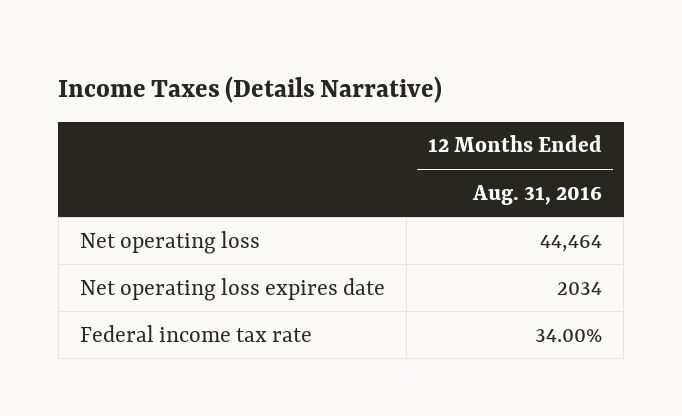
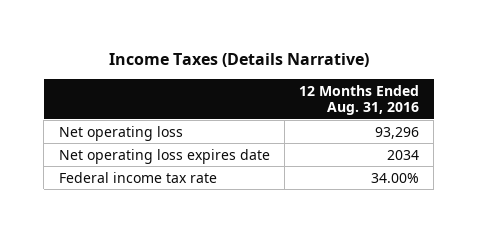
[540,234,603,252] 44,464 -> [374,126,419,139] 93,296

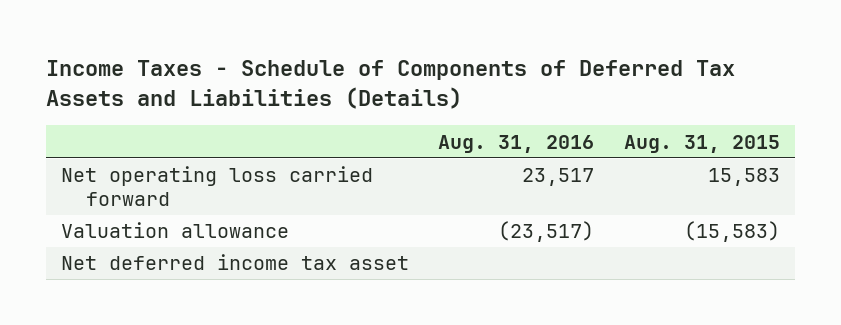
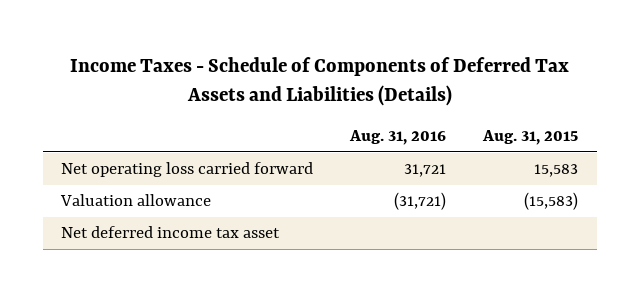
[522,168,595,187] 23,517 -> [404,164,447,178] 31,721
[498,221,595,243] (23,517) -> [394,192,447,211] (31,721)

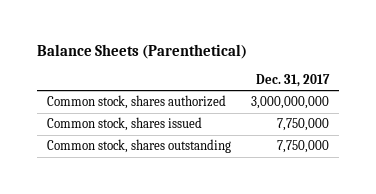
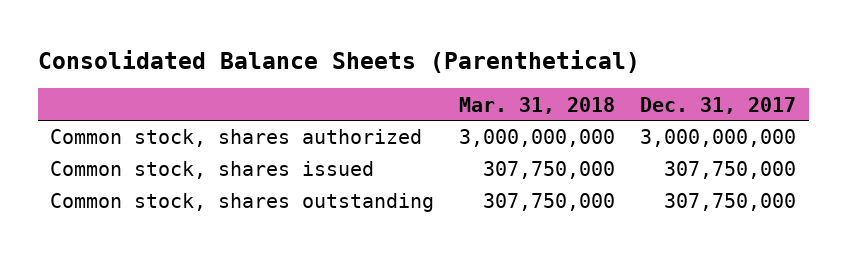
[36,44,247,60] Balance Sheets (Parenthetical) -> [37,49,640,73] Consolidated Balance Sheets (Parenthetical)
none -> [459,96,616,114] Mar. 31, 2018
[276,118,329,132] 7,750,000 -> [664,161,797,180] 307,750,000
[276,140,329,154] 7,750,000 -> [664,193,797,212] 307,750,000

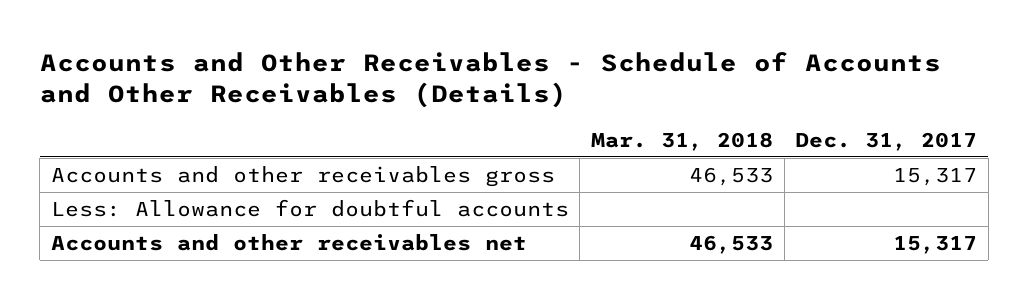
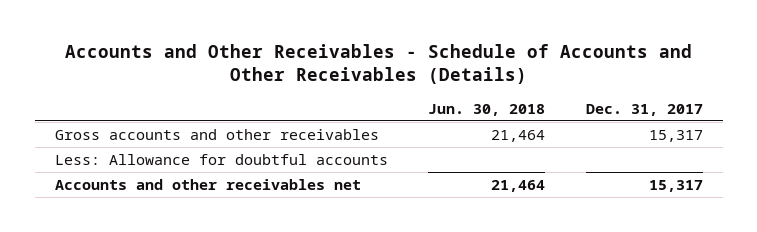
[590,131,773,151] Mar. 31, 2018 -> none
none -> [428,103,546,116] Jun. 30, 2018
[50,166,555,188] Accounts and other receivables gross -> [54,128,379,140] Gross accounts and other receivables

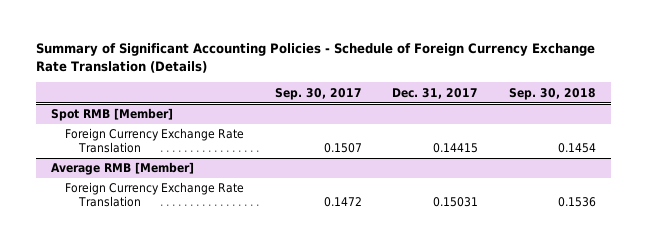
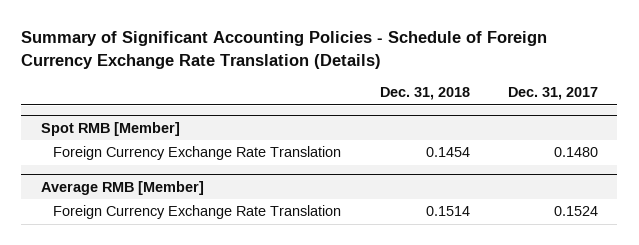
[274,87,362,100] Sep. 30, 2017 -> none
[508,87,596,100] Sep. 30, 2018 -> none
none -> [379,87,470,101] Dec. 31, 2018
[433,142,479,153] 0.14415 -> [554,147,599,158] 0.1480
[433,196,479,207] 0.15031 -> [554,206,599,217] 0.1524

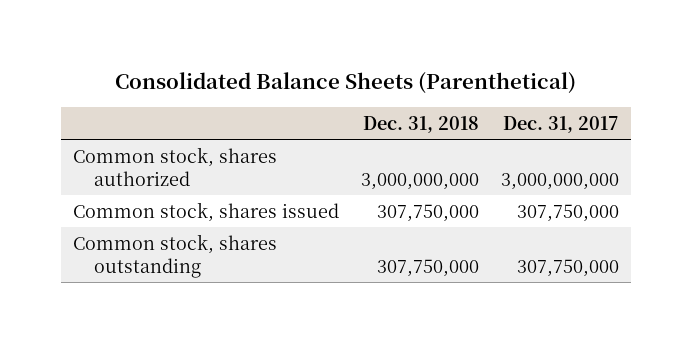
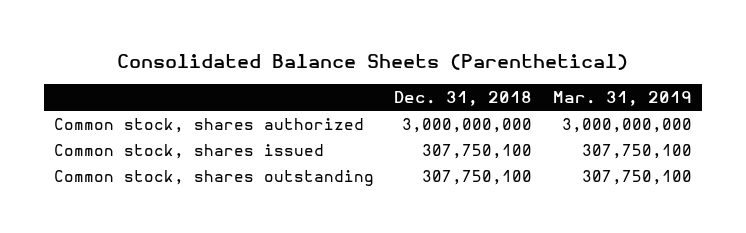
[503,115,620,133] Dec. 31, 2017 -> none
none -> [552,91,692,107] Mar. 31, 2019
[377,203,480,222] 307,750,000 -> [422,144,533,160] 307,750,100
[377,258,480,277] 307,750,000 -> [422,170,533,186] 307,750,100

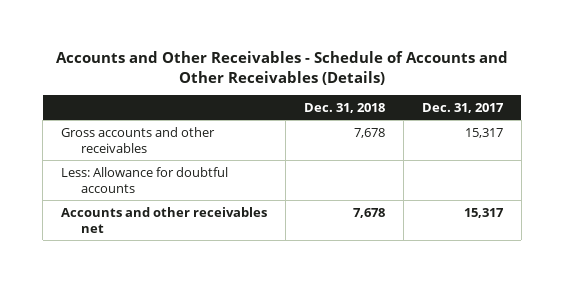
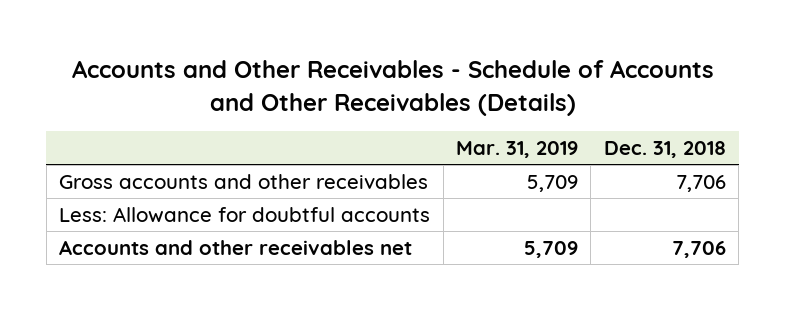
[421,102,504,113] Dec. 31, 2017 -> none
none -> [456,141,579,159] Mar. 31, 2019
[354,127,386,138] 7,678 -> [675,174,726,192] 7,706
[353,207,386,218] 7,678 -> [671,240,726,258] 7,706

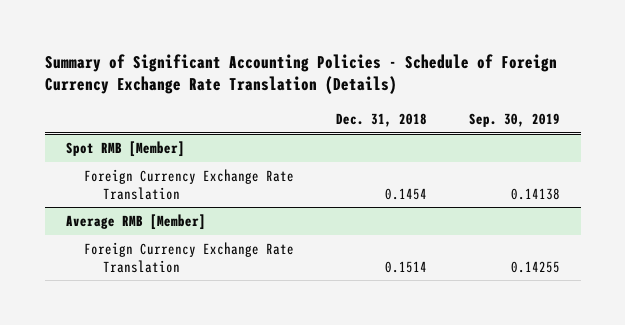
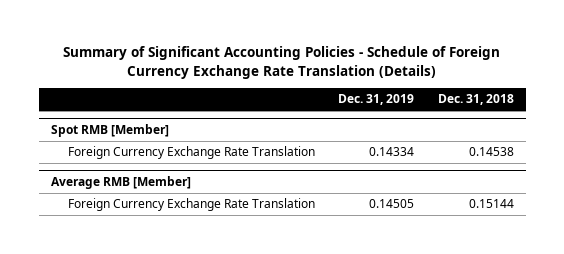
[468,112,560,127] Sep. 30, 2019 -> none
none -> [338,94,415,106] Dec. 31, 2019
[385,187,428,200] 0.1454 -> [468,147,514,157] 0.14538
[385,260,428,273] 0.1514 -> [468,199,514,209] 0.15144

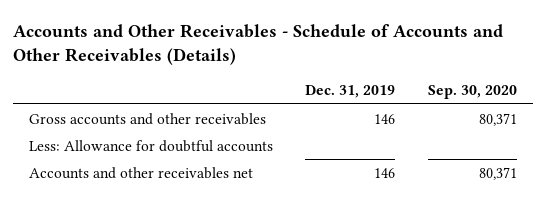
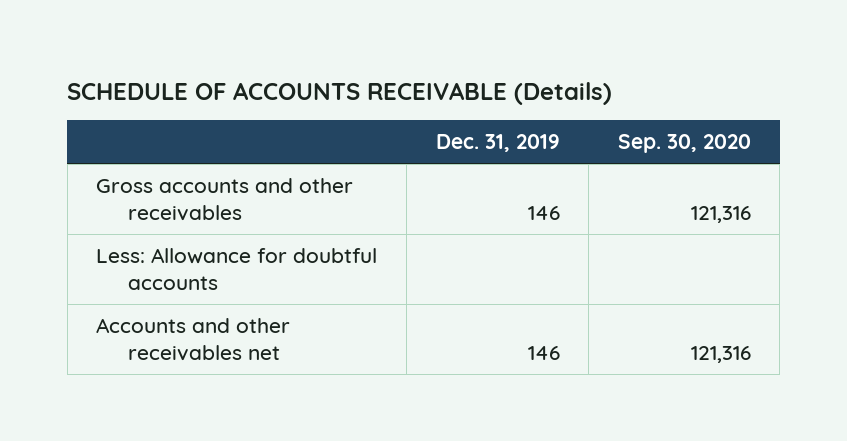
[12,23,503,65] Accounts and Other Receivables - Schedule of Accounts and Other Receivables (Details) -> [67,81,613,105] SCHEDULE OF ACCOUNTS RECEIVABLE (Details)
[478,112,517,126] 80,371 -> [690,205,751,223] 121,316
[478,166,517,180] 80,371 -> [690,345,751,363] 121,316

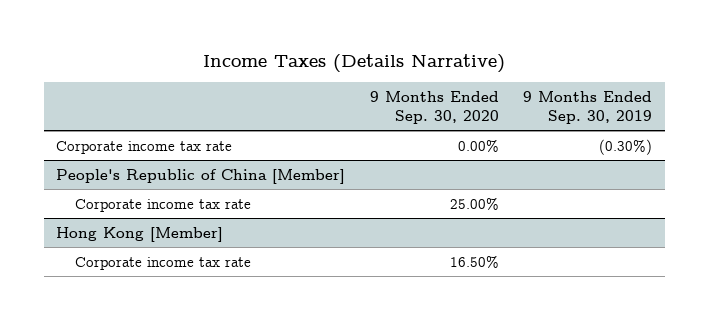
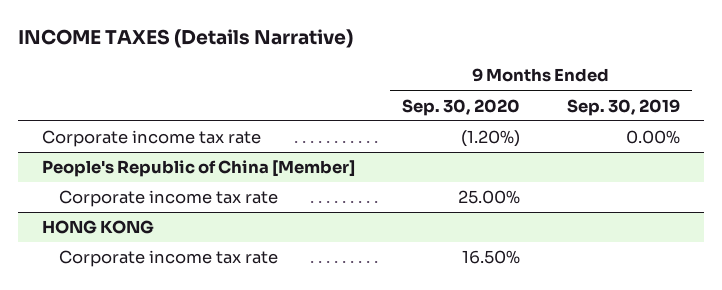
[203,54,506,74] Income Taxes (Details Narrative) -> [18,28,354,48] INCOME TAXES (Details Narrative)
[457,138,499,152] 0.00% -> [460,130,520,148] (1.20%)
[599,138,653,155] (0.30%) -> [625,130,680,145] 0.00%
[56,226,224,242] Hong Kong [Member] -> [41,220,154,235] HONG KONG

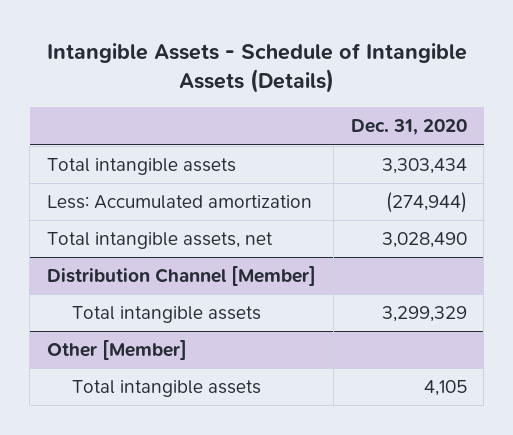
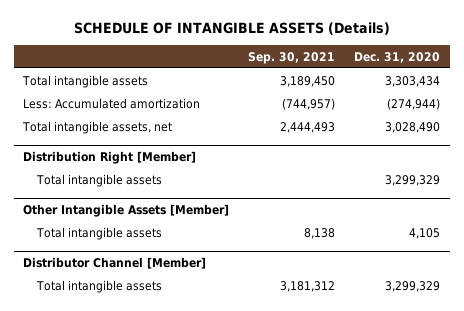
[46,43,467,94] Intangible Assets - Schedule of Intangible Assets (Details) -> [73,21,390,35] SCHEDULE OF INTANGIBLE ASSETS (Details)
none -> [248,51,336,64] Sep. 30, 2021
[46,266,316,287] Distribution Channel [Member] -> [23,151,197,165] Distribution Right [Member]
[46,340,187,361] Other [Member] -> [23,204,230,218] Other Intangible Assets [Member]
none -> [23,257,207,270] Distributor Channel [Member]
none -> [36,280,163,294] Total intangible assets

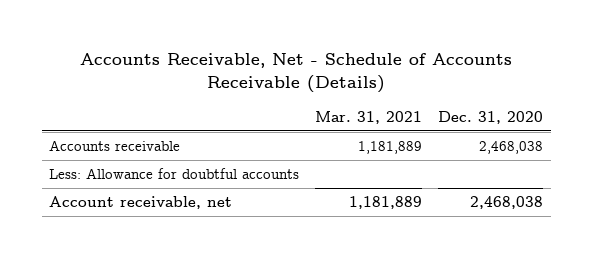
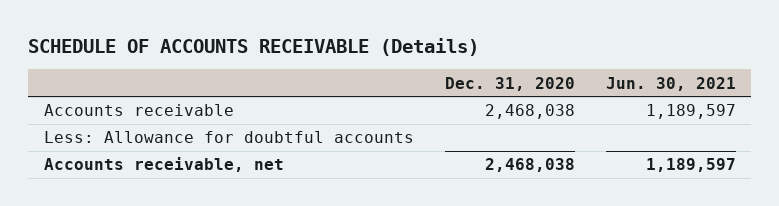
[80,52,513,94] Accounts Receivable, Net - Schedule of Accounts Receivable (Details) -> [28,38,480,57] SCHEDULE OF ACCOUNTS RECEIVABLE (Details)
[315,111,423,125] Mar. 31, 2021 -> none
none -> [605,76,736,91] Jun. 30, 2021
[49,196,233,210] Account receivable, net -> [43,157,284,173] Accounts receivable, net

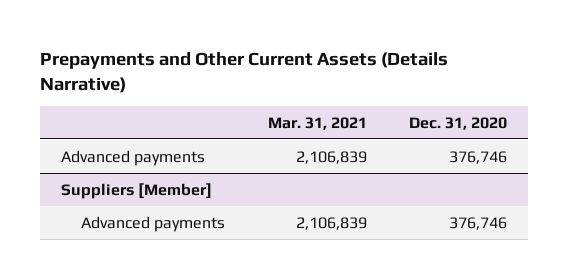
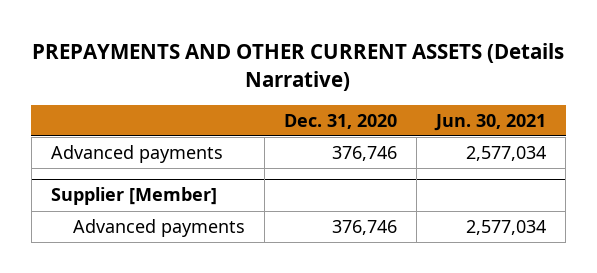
[39,51,448,93] Prepayments and Other Current Assets (Details Narrative) -> [32,43,565,91] PREPAYMENTS AND OTHER CURRENT ASSETS (Details Narrative)
[267,116,367,130] Mar. 31, 2021 -> none
none -> [434,113,547,131] Jun. 30, 2021
[60,182,212,199] Suppliers [Member] -> [50,187,217,206] Supplier [Member]

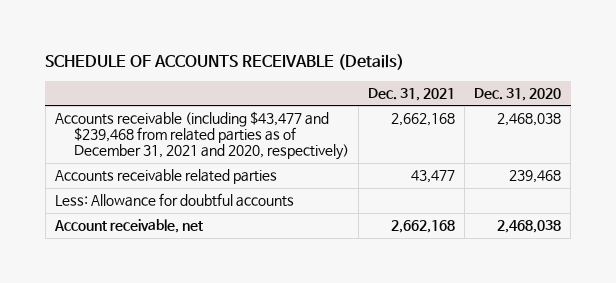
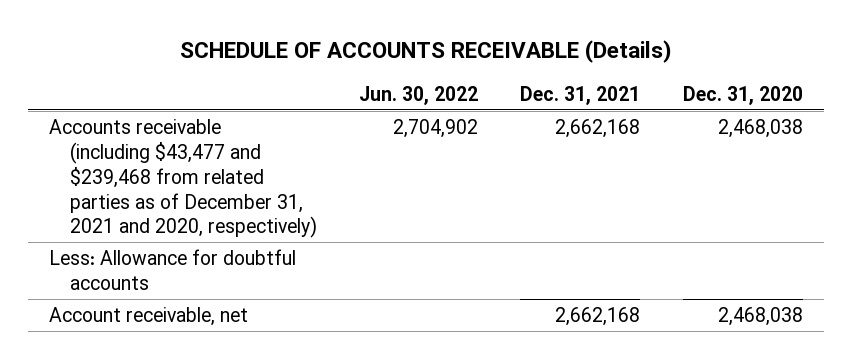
none -> [359,85,479,105] Jun. 30, 2022
[55,169,278,185] Accounts receivable related parties -> none

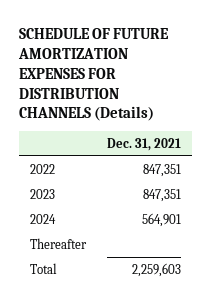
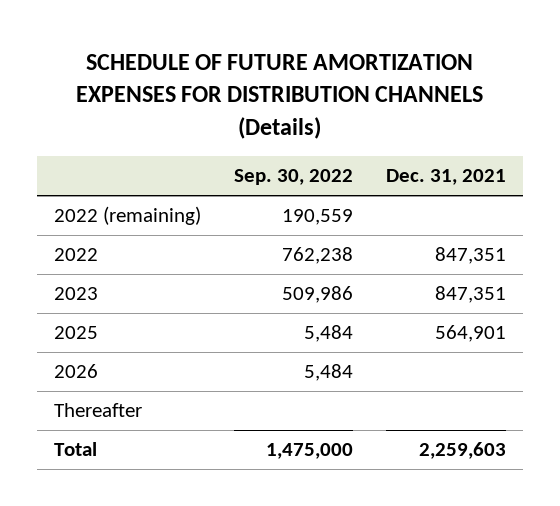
none -> [233,169,353,186] Sep. 30, 2022
none -> [53,206,201,226] 2022 (remaining)
[29,213,56,224] 2024 -> [53,326,98,340] 2025
none -> [53,364,98,379] 2026

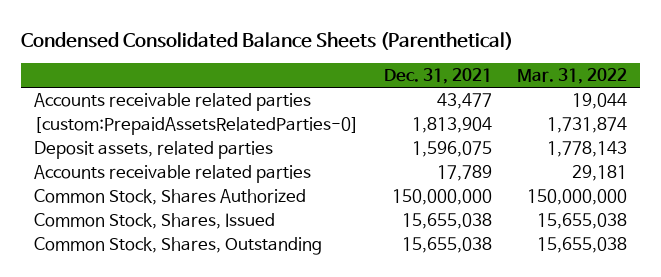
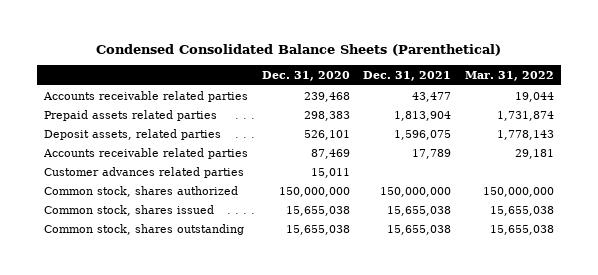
none -> [261,71,350,82] Dec. 31, 2020
[33,116,359,135] [custom:PrepaidAssetsRelatedParties-0] -> [43,109,217,121] Prepaid assets related parties
none -> [43,166,244,178] Customer advances related parties
[33,188,306,205] Common Stock, Shares Authorized -> [43,185,238,197] Common stock, shares authorized
[33,212,275,229] Common Stock, Shares, Issued -> [43,204,214,216] Common stock, shares issued
[33,236,322,255] Common Stock, Shares, Outstanding -> [43,223,244,235] Common stock, shares outstanding

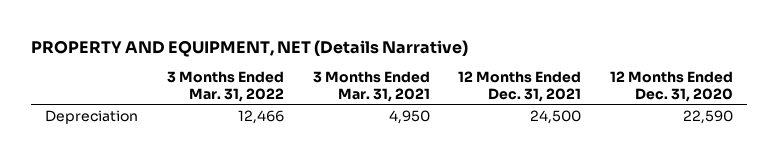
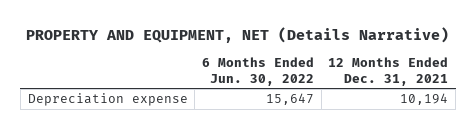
[167,71,285,102] 3 Months Ended Mar. 31, 2022 -> none
[312,71,430,102] 3 Months Ended Mar. 31, 2021 -> none
[609,71,733,102] 12 Months Ended Dec. 31, 2020 -> none
none -> [202,56,315,86] 6 Months Ended Jun. 30, 2022
[45,109,139,124] Depreciation -> [27,93,188,107] Depreciation expense
[530,109,582,124] 24,500 -> [400,93,449,106] 10,194

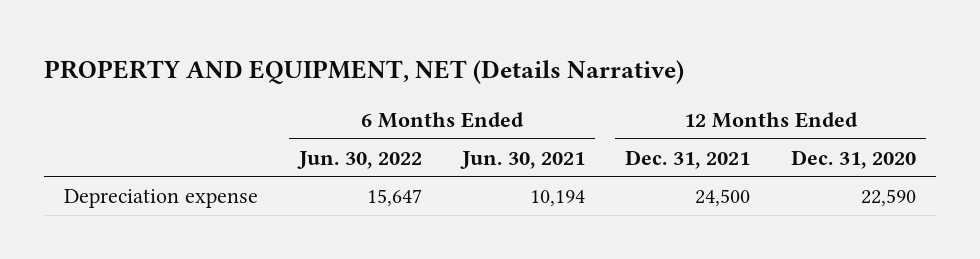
none -> [460,150,586,169] Jun. 30, 2021
none -> [790,149,916,169] Dec. 31, 2020
[400,93,449,106] 10,194 -> [695,189,751,207] 24,500

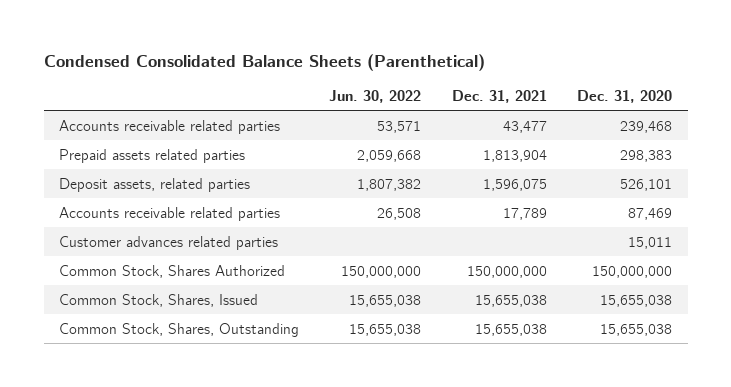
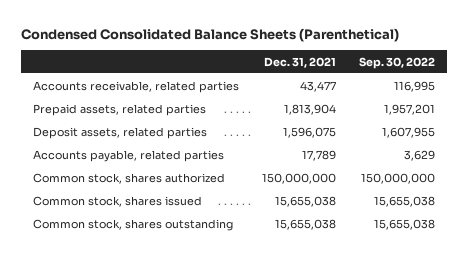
[329,90,422,104] Jun. 30, 2022 -> none
[577,90,673,104] Dec. 31, 2020 -> none
none -> [359,56,436,69] Sep. 30, 2022
[58,119,280,134] Accounts receivable related parties -> [33,80,240,93] Accounts receivable, related parties
[58,148,245,163] Prepaid assets related parties -> [33,103,207,116] Prepaid assets, related parties
[58,235,278,250] Customer advances related parties -> none
[58,206,280,221] Accounts receivable related parties -> [33,149,225,162] Accounts payable, related parties
[58,264,285,278] Common Stock, Shares Authorized -> [33,172,226,184] Common stock, shares authorized
[58,293,258,307] Common Stock, Shares, Issued -> [33,195,203,207] Common stock, shares issued
[58,322,299,337] Common Stock, Shares, Outstanding -> [33,218,234,231] Common stock, shares outstanding

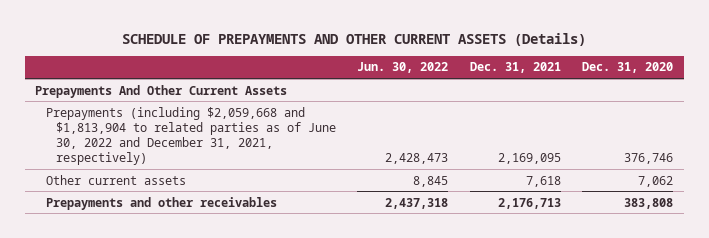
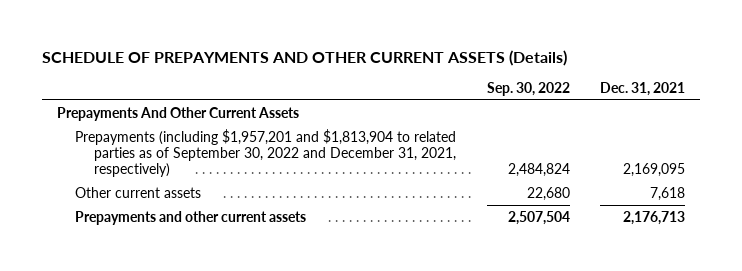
[357,62,449,74] Jun. 30, 2022 -> none
[582,62,674,74] Dec. 31, 2020 -> none
none -> [486,81,570,96] Sep. 30, 2022
[45,106,337,166] Prepayments (including $2,059,668 and $1,813,904 to related parties as of June 30, 2022 and December 31, 2021, respectively) -> [75,128,457,177] Prepayments (including $1,957,201 and $1,813,904 to related parties as of September 30, 2022 and December 31, 2021, respectively)
[45,196,277,210] Prepayments and other receivables -> [75,210,307,225] Prepayments and other current assets

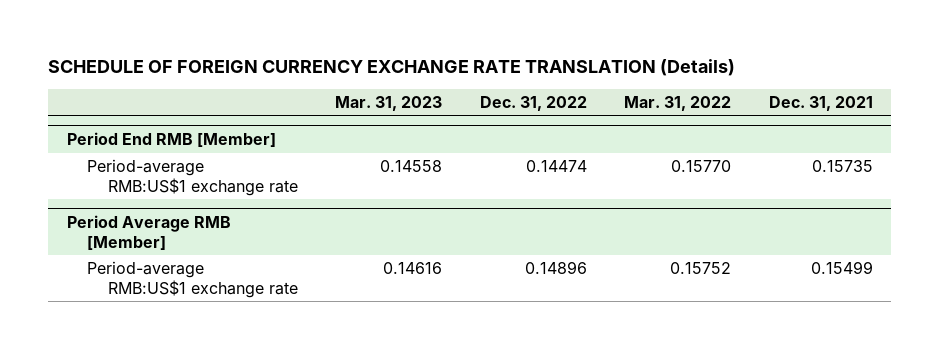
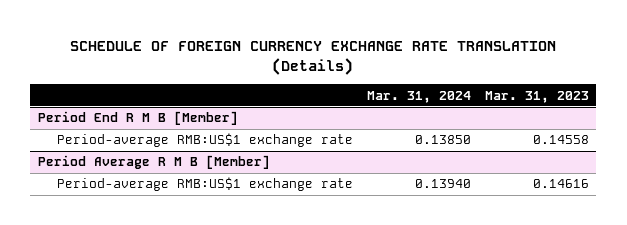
[479,95,587,111] Dec. 31, 2022 -> none
[624,95,732,111] Mar. 31, 2022 -> none
[768,95,873,111] Dec. 31, 2021 -> none
none -> [366,90,471,103] Mar. 31, 2024
[67,132,277,148] Period End RMB [Member] -> [37,111,238,126] Period End R M B [Member]
[67,215,232,250] Period Average RMB [Member] -> [37,155,270,170] Period Average R M B [Member]

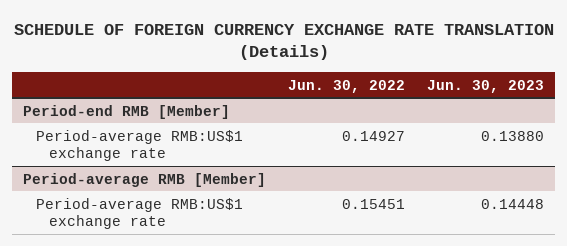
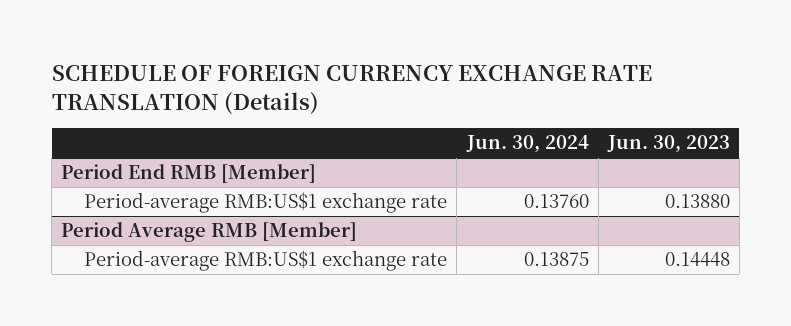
[288,79,406,93] Jun. 30, 2022 -> none
none -> [465,135,589,154] Jun. 30, 2024
[23,104,231,119] Period-end RMB [Member] -> [61,164,317,184] Period End RMB [Member]
[23,172,267,187] Period-average RMB [Member] -> [61,222,358,243] Period Average RMB [Member]

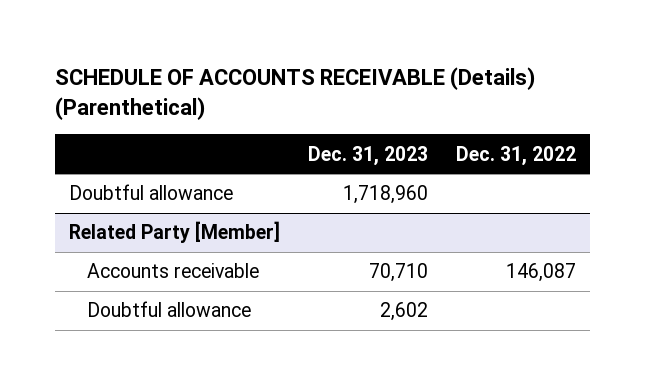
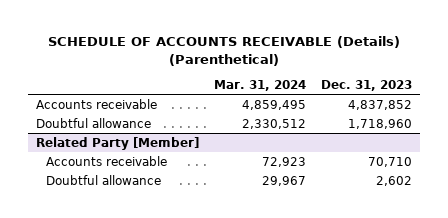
[455,145,576,166] Dec. 31, 2022 -> none
none -> [214,79,307,91] Mar. 31, 2024
none -> [35,98,157,109] Accounts receivable

